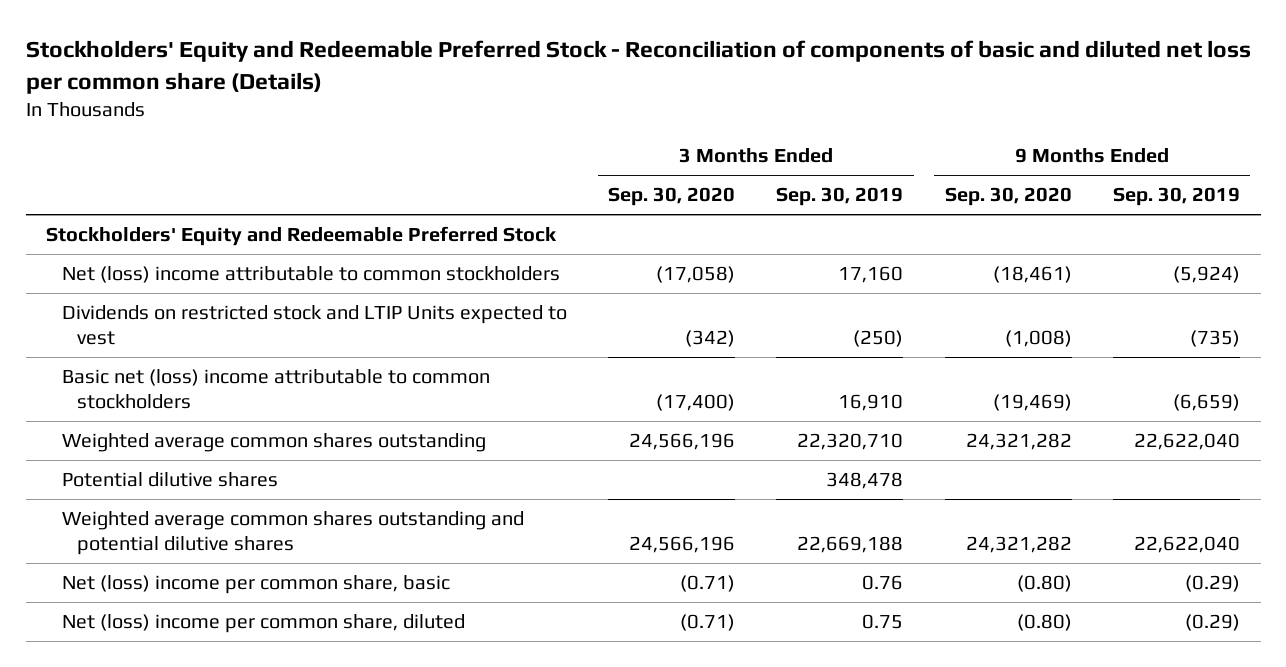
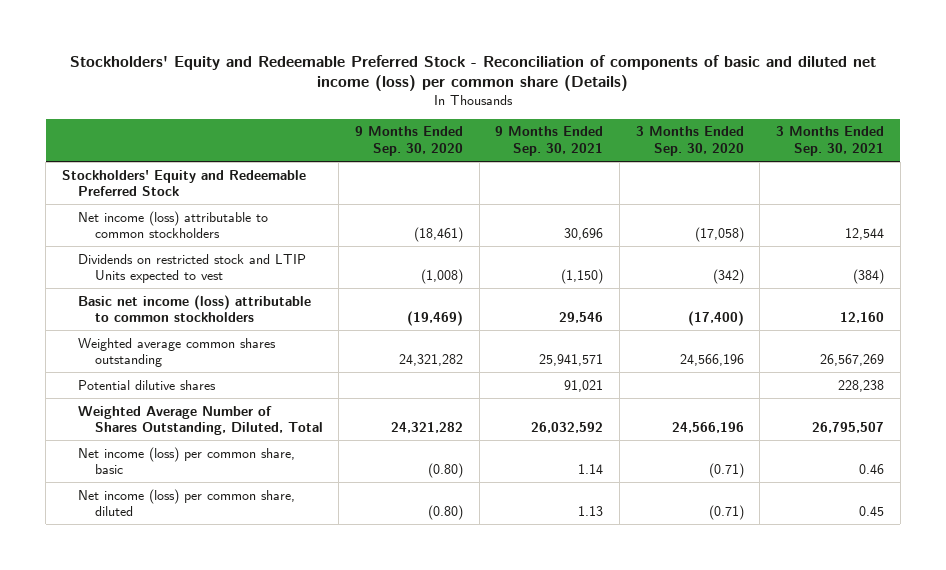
[25,40,1251,94] Stockholders' Equity and Redeemable Preferred Stock - Reconciliation of components of basic and diluted net loss per common share (Details) -> [70,54,877,92] Stockholders' Equity and Redeemable Preferred Stock - Reconciliation of components of basic and diluted net income (loss) per common share (Details)
[776,187,904,207] Sep. 30, 2019 -> none
[1112,187,1240,207] Sep. 30, 2019 -> none
none -> [495,126,604,156] 9 Months Ended Sep. 30, 2021
none -> [776,126,885,156] 3 Months Ended Sep. 30, 2021
[61,266,560,284] Net (loss) income attributable to common stockholders -> [78,210,269,239] Net income (loss) attributable to common stockholders
[61,369,490,410] Basic net (loss) income attributable to common stockholders -> [78,294,312,323] Basic net income (loss) attributable to common stockholders
[61,511,524,556] Weighted average common shares outstanding and potential dilutive shares -> [78,405,323,436] Weighted Average Number of Shares Outstanding, Diluted, Total
[61,575,450,595] Net (loss) income per common share, basic -> [78,446,296,475] Net income (loss) per common share, basic
[61,614,465,634] Net (loss) income per common share, diluted -> [78,488,296,517] Net income (loss) per common share, diluted

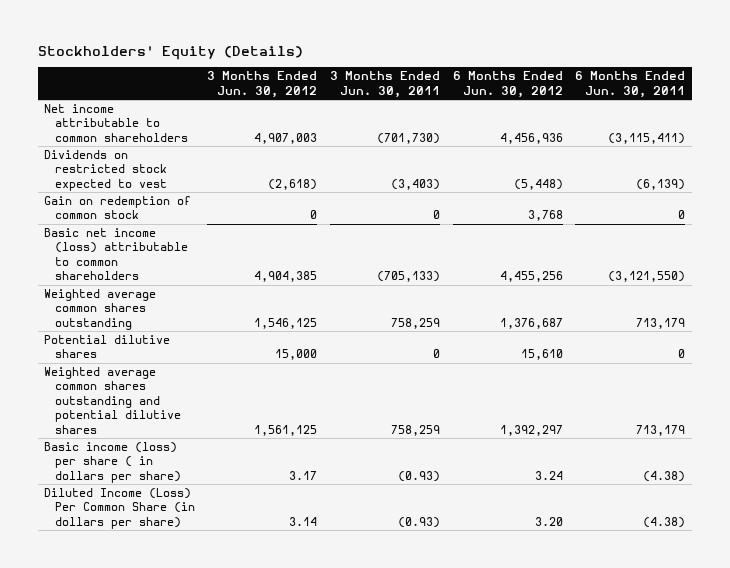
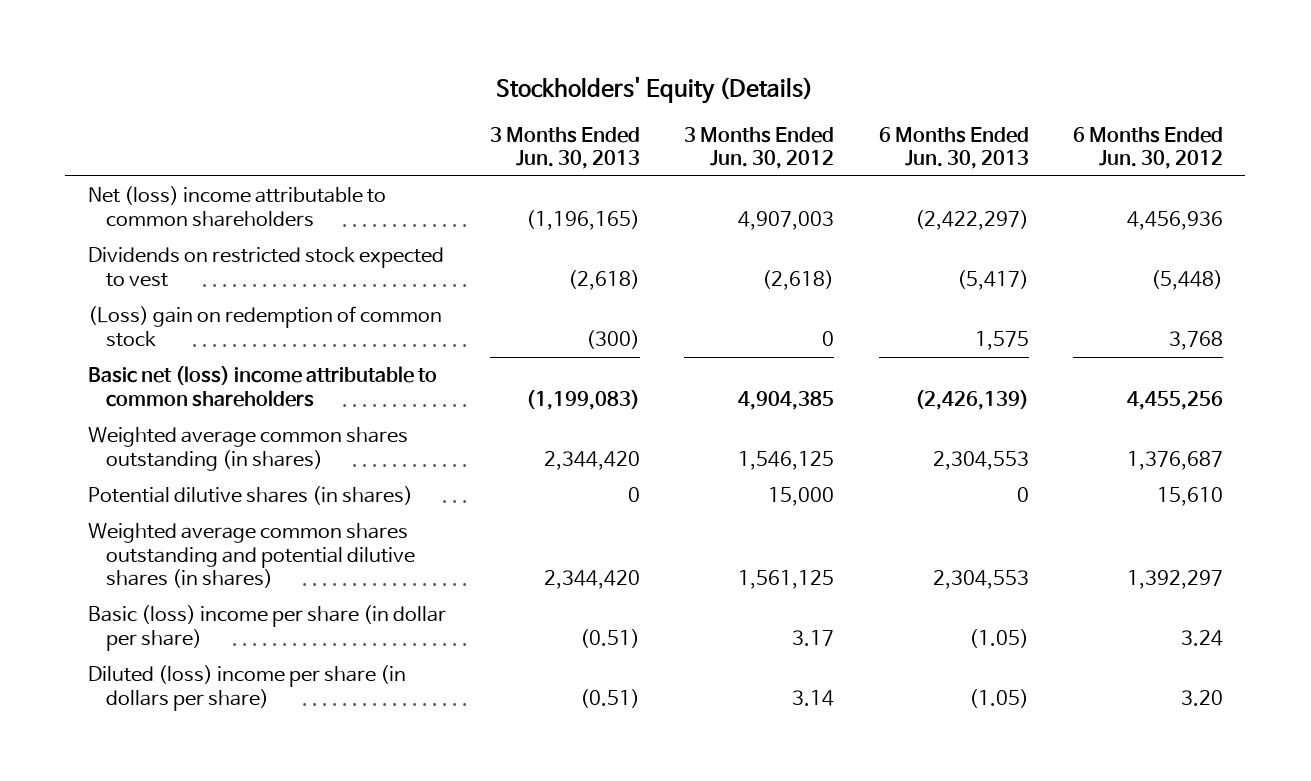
[329,71,440,98] 3 Months Ended Jun. 30, 2011 -> none
[575,71,686,98] 6 Months Ended Jun. 30, 2011 -> none
none -> [489,126,640,169] 3 Months Ended Jun. 30, 2013
none -> [878,126,1029,169] 6 Months Ended Jun. 30, 2013
[44,104,188,142] Net income attributable to common shareholders -> [87,186,386,227] Net (loss) income attributable to common shareholders
[44,196,192,220] Gain on redemption of common stock -> [87,306,442,347] (Loss) gain on redemption of common stock
[44,228,188,281] Basic net income (loss) attributable to common shareholders -> [87,366,437,407] Basic net (loss) income attributable to common shareholders
[44,289,157,330] Weighted average common shares outstanding -> [87,427,408,471] Weighted average common shares outstanding (in shares)
[44,335,171,359] Potential dilutive shares -> [87,486,413,506] Potential dilutive shares (in shares)
[44,367,181,434] Weighted average common shares outstanding and potential dilutive shares -> [87,523,415,588] Weighted average common shares outstanding and potential dilutive shares (in shares)
[44,442,181,483] Basic income (loss) per share ( in dollars per share) -> [87,605,446,651] Basic (loss) income per share (in dollar per share)
[44,488,195,529] Diluted Income (Loss) Per Common Share (in dollars per share) -> [87,665,406,711] Diluted (loss) income per share (in dollars per share)

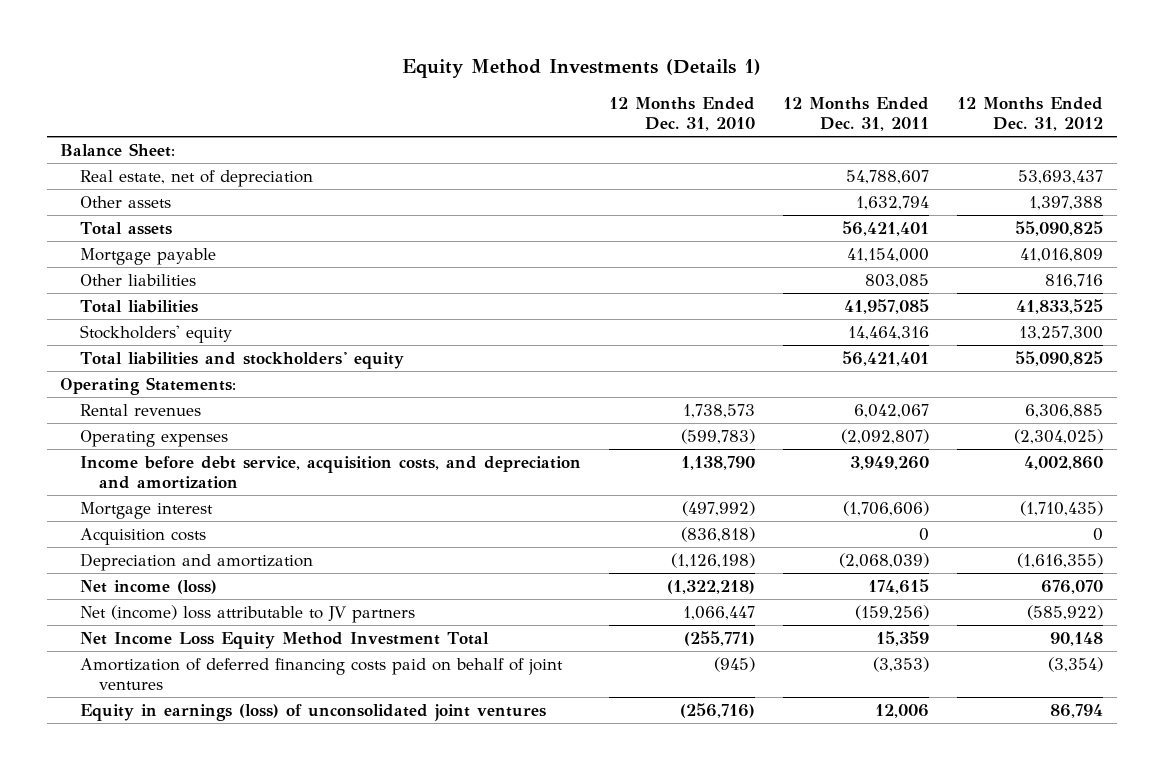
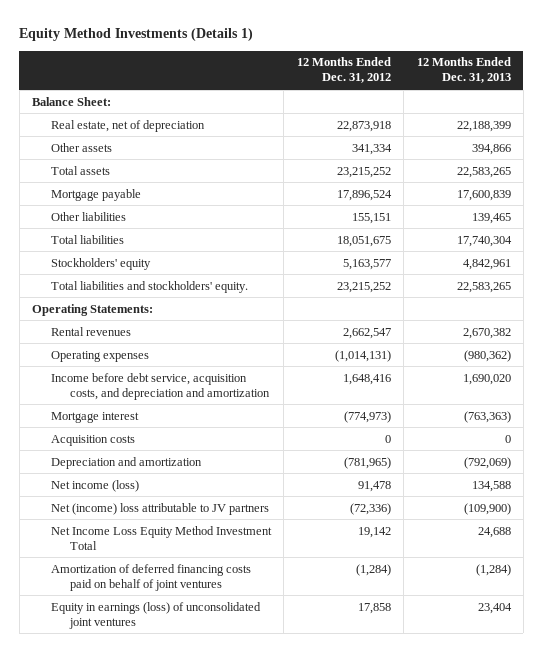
[608,97,755,132] 12 Months Ended Dec. 31, 2010 -> none
[782,97,929,132] 12 Months Ended Dec. 31, 2011 -> none
none -> [416,57,511,84] 12 Months Ended Dec. 31, 2013
[1017,169,1103,184] 53,693,437 -> [336,120,391,132] 22,873,918
[1028,195,1103,210] 1,397,388 -> [351,143,392,155] 341,334
[1014,220,1103,236] 55,090,825 -> [336,166,391,178] 23,215,252
[1019,247,1103,262] 41,016,809 -> [336,189,392,201] 17,896,524
[1044,273,1103,288] 816,716 -> [351,212,391,224] 155,151
[1015,298,1103,314] 41,833,525 -> [336,235,391,247] 18,051,675
[1018,325,1103,340] 13,257,300 -> [342,258,391,270] 5,163,577
[79,351,404,369] Total liabilities and stockholders' equity -> [51,280,249,293] Total liabilities and stockholders' equity.
[1014,350,1103,366] 55,090,825 -> [336,281,391,293] 23,215,252
[1024,403,1103,418] 6,306,885 -> [342,327,391,339] 2,662,547
[1013,428,1103,444] (2,304,025) -> [334,349,391,362] (1,014,131)
[1023,455,1103,470] 4,002,860 -> [342,373,391,385] 1,648,416
[1019,500,1103,516] (1,710,435) -> [343,410,391,423] (774,973)
[1016,552,1103,568] (1,616,355) -> [343,456,391,469] (781,965)
[1040,579,1103,594] 676,070 -> [357,480,391,492] 91,478
[1026,604,1103,620] (585,922) -> [349,502,391,515] (72,336)
[1049,631,1103,646] 90,148 -> [357,526,391,538] 19,142
[1047,656,1103,672] (3,354) -> [355,563,391,576] (1,284)
[1049,703,1103,718] 86,794 -> [357,602,391,614] 17,858

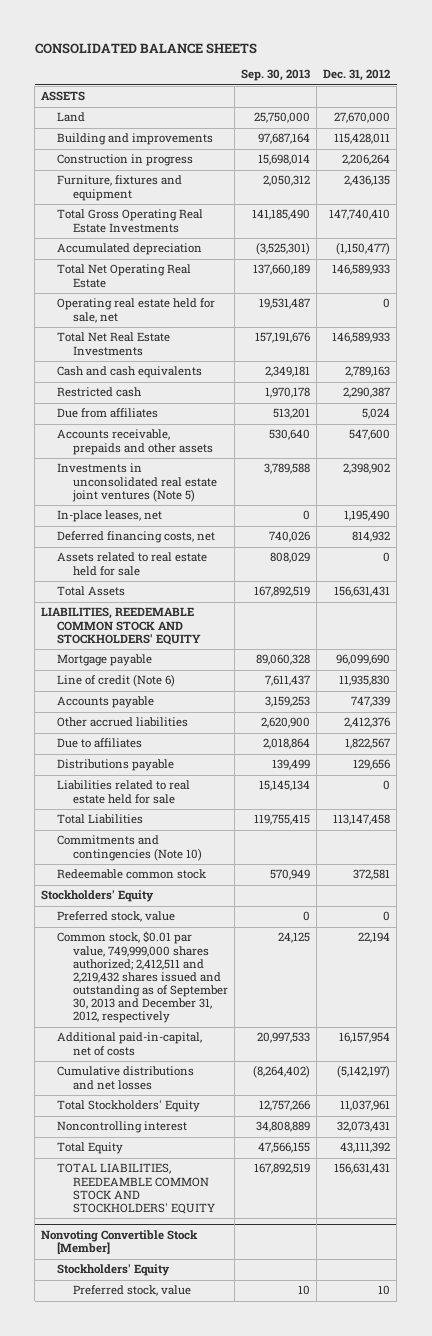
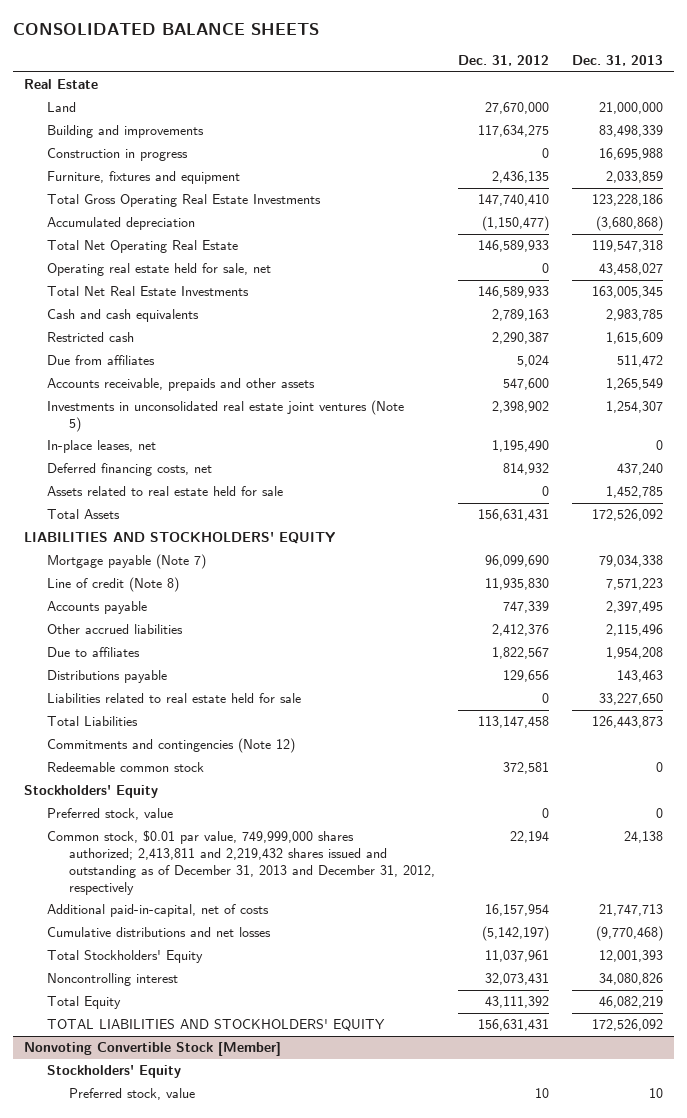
[241,69,311,82] Sep. 30, 2013 -> none
none -> [571,55,663,67] Dec. 31, 2013
[41,91,86,102] ASSETS -> none
none -> [24,79,99,90] Real Estate
[334,133,391,145] 115,428,011 -> [478,125,550,138] 117,634,275
[342,154,391,166] 2,206,264 -> [542,148,550,159] 0
[41,607,202,645] LIABILITIES, REEDEMABLE COMMON STOCK AND STOCKHOLDERS' EQUITY -> [24,532,336,545] LIABILITIES AND STOCKHOLDERS' EQUITY
[57,654,153,667] Mortgage payable -> [46,554,206,570] Mortgage payable (Note 7)
[57,674,176,688] Line of credit (Note 6) -> [46,577,179,593] Line of credit (Note 8)
[57,835,203,861] Commitments and contingencies (Note 10) -> [46,738,295,754] Commitments and contingencies (Note 12)
[57,931,229,1024] Common stock, $0.01 par value, 749,999,000 shares authorized; 2,412,511 and 2,219,432 shares issued and outstanding as of September 30, 2013 and December 31, 2012, respectively -> [46,830,436,895] Common stock, $0.01 par value, 749,999,000 shares authorized; 2,413,811 and 2,219,432 shares issued and outstanding as of December 31, 2013 and December 31, 2012, respectively
[57,1163,216,1214] TOTAL LIABILITIES, REEDEAMBLE COMMON STOCK AND STOCKHOLDERS' EQUITY -> [46,1019,385,1032] TOTAL LIABILITIES AND STOCKHOLDERS' EQUITY

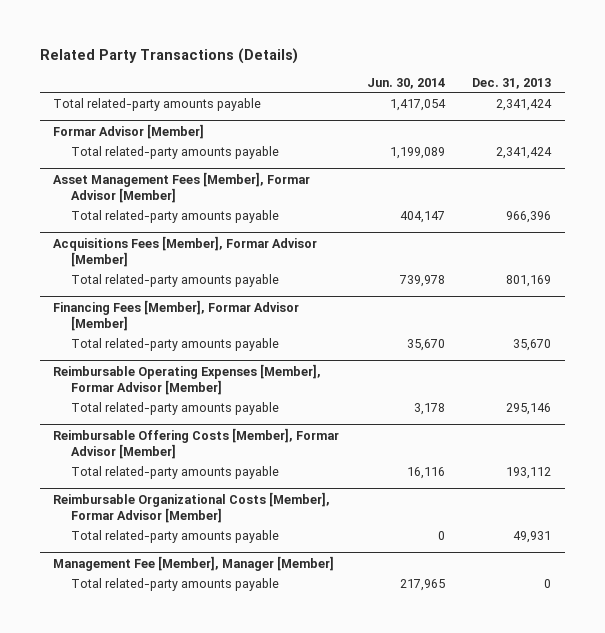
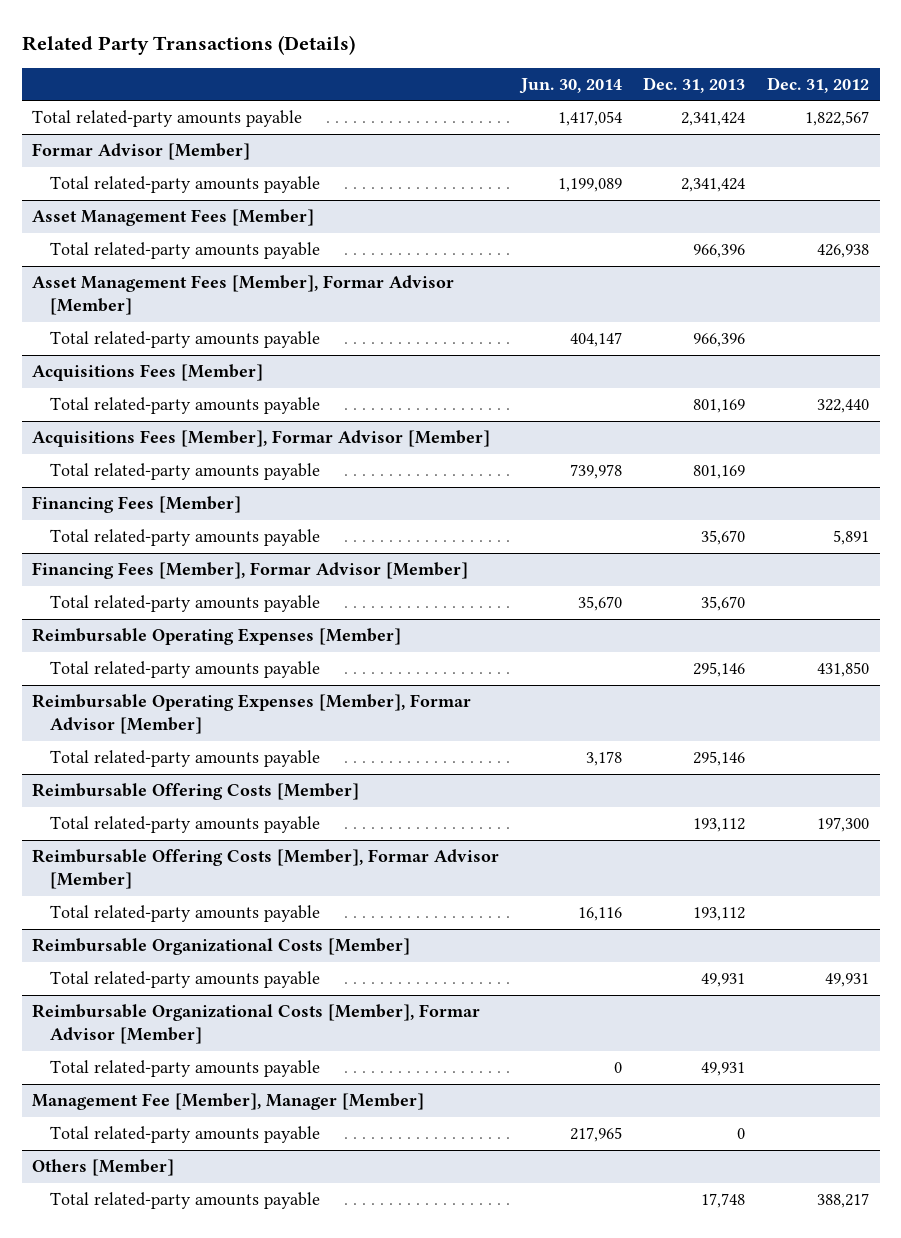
none -> [766,76,869,93] Dec. 31, 2012
none -> [32,209,315,227] Asset Management Fees [Member]
none -> [49,242,320,260] Total related-party amounts payable
none -> [32,364,264,382] Acquisitions Fees [Member]
none -> [49,397,320,415] Total related-party amounts payable
none -> [32,496,242,514] Financing Fees [Member]
none -> [49,529,320,547] Total related-party amounts payable
none -> [32,628,402,646] Reimbursable Operating Expenses [Member]
none -> [49,661,320,679] Total related-party amounts payable
none -> [32,783,360,801] Reimbursable Offering Costs [Member]
none -> [49,816,320,834] Total related-party amounts payable
none -> [32,938,411,956] Reimbursable Organizational Costs [Member]
none -> [49,971,320,989] Total related-party amounts payable
none -> [32,1159,175,1177] Others [Member]
none -> [49,1192,320,1210] Total related-party amounts payable

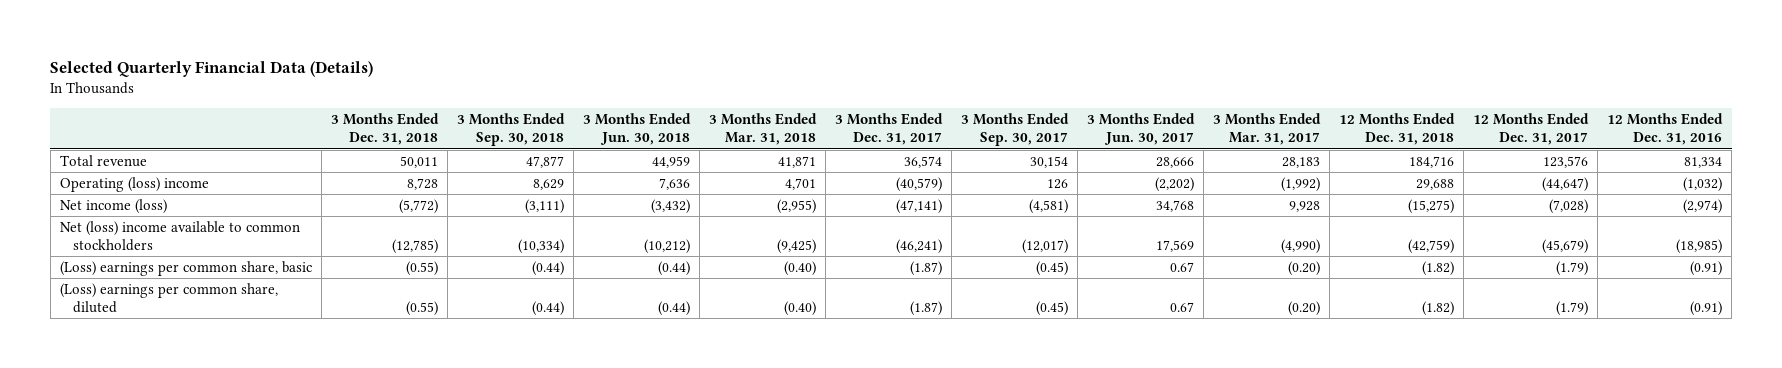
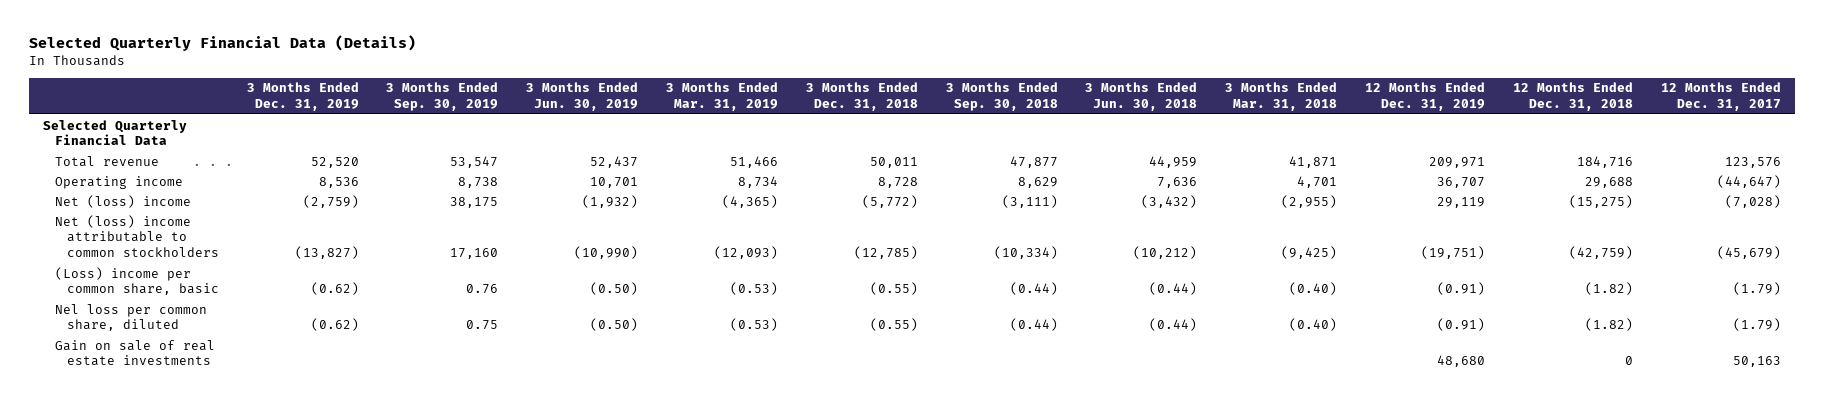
[834,113,943,146] 3 Months Ended Dec. 31, 2017 -> none
[960,113,1069,147] 3 Months Ended Sep. 30, 2017 -> none
[1087,113,1196,146] 3 Months Ended Jun. 30, 2017 -> none
[1213,113,1322,146] 3 Months Ended Mar. 31, 2017 -> none
[1607,113,1724,146] 12 Months Ended Dec. 31, 2016 -> none
none -> [246,82,359,111] 3 Months Ended Dec. 31, 2019
none -> [386,82,499,111] 3 Months Ended Sep. 30, 2019
none -> [526,82,639,111] 3 Months Ended Jun. 30, 2019
none -> [666,82,779,111] 3 Months Ended Mar. 31, 2019
none -> [1365,82,1486,111] 12 Months Ended Dec. 31, 2019
none -> [42,119,187,146] Selected Quarterly Financial Data
[59,177,209,193] Operating (loss) income -> [54,175,183,189] Operating income
[59,199,167,215] Net income (loss) -> [54,194,191,208] Net (loss) income
[59,221,300,251] Net (loss) income available to common stockholders -> [54,214,219,257] Net (loss) income attributable to common stockholders
[59,261,312,277] (Loss) earnings per common share, basic -> [54,266,219,296] (Loss) income per common share, basic
[59,283,278,313] (Loss) earnings per common share, diluted -> [54,303,207,332] Nel loss per common share, diluted
none -> [54,339,215,367] Gain on sale of real estate investments

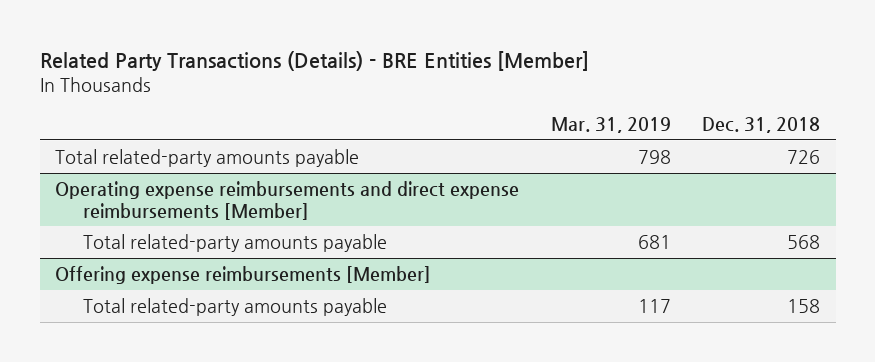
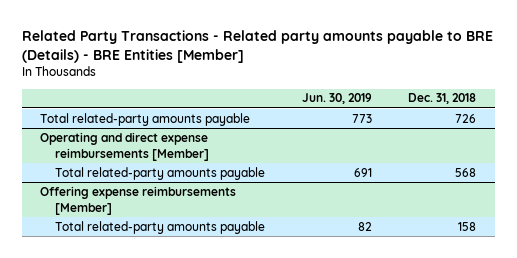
[39,50,589,71] Related Party Transactions (Details) - BRE Entities [Member] -> [22,29,494,63] Related Party Transactions - Related party amounts payable to BRE (Details) - BRE Entities [Member]
[550,117,671,134] Mar. 31, 2019 -> none
none -> [301,93,372,105] Jun. 30, 2019
[55,181,520,220] Operating expense reimbursements and direct expense reimbursements [Member] -> [40,131,210,161] Operating and direct expense reimbursements [Member]

